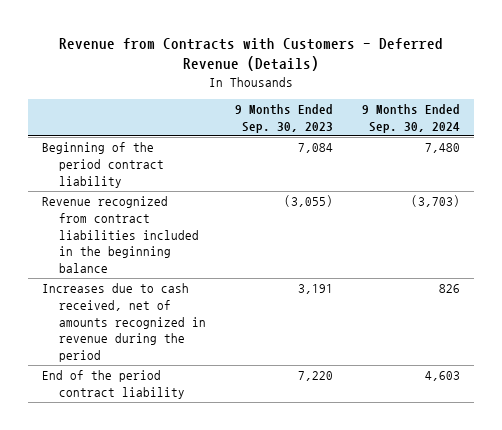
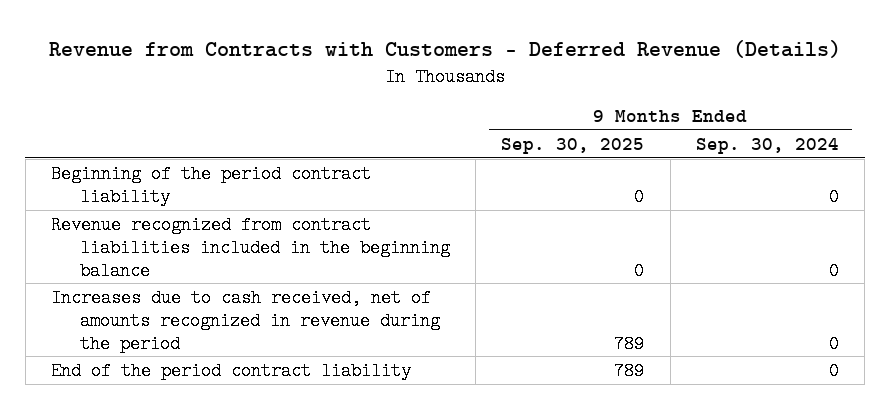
[234,103,333,133] 9 Months Ended Sep. 30, 2023 -> none
none -> [501,137,645,154] Sep. 30, 2025
[424,143,460,154] 7,480 -> [828,187,839,206] 0
[410,195,460,208] (3,703) -> [828,261,839,280] 0
[438,284,460,294] 826 -> [828,334,839,353] 0
[424,371,460,382] 4,603 -> [828,361,839,380] 0

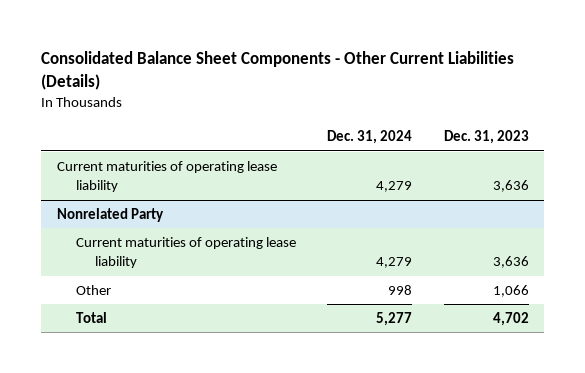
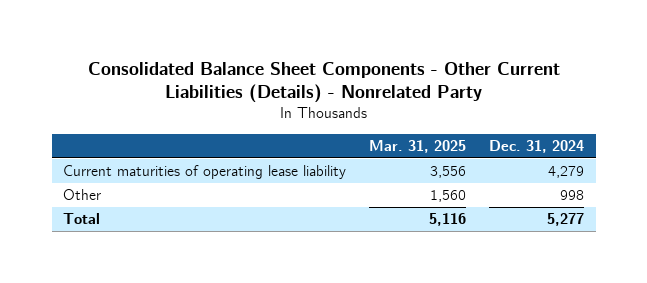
[40,50,514,91] Consolidated Balance Sheet Components - Other Current Liabilities (Details) -> [87,61,560,104] Consolidated Balance Sheet Components - Other Current Liabilities (Details) - Nonrelated Party
[443,130,529,145] Dec. 31, 2023 -> none
none -> [369,139,467,153] Mar. 31, 2025
[56,208,164,223] Nonrelated Party -> none
[75,237,296,269] Current maturities of operating lease liability -> none

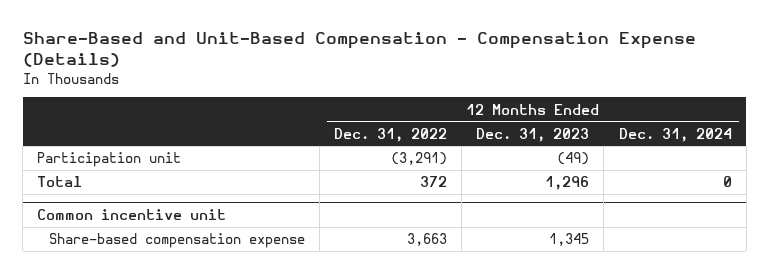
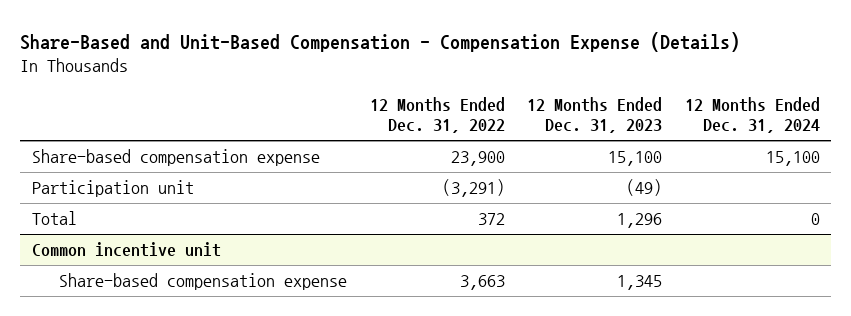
none -> [31,149,320,167] Share-based compensation expense

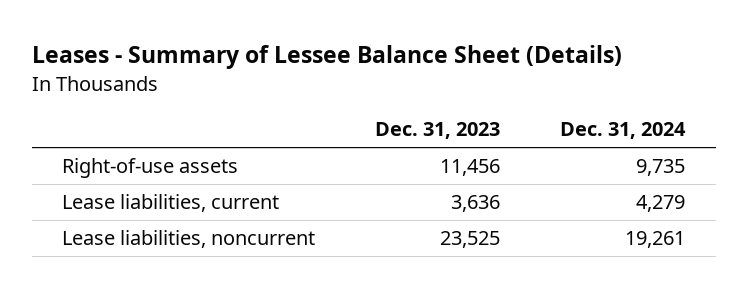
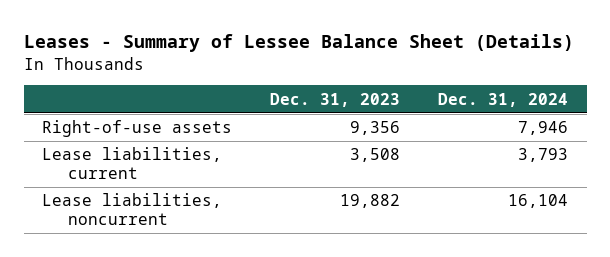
[440,159,501,177] 11,456 -> [350,121,401,136] 9,356
[636,159,686,177] 9,735 -> [517,121,568,136] 7,946
[451,195,501,213] 3,636 -> [350,148,401,163] 3,508
[636,195,686,213] 4,279 -> [517,148,568,163] 3,793
[440,231,501,249] 23,525 -> [340,194,401,209] 19,882
[625,231,686,249] 19,261 -> [507,194,568,209] 16,104

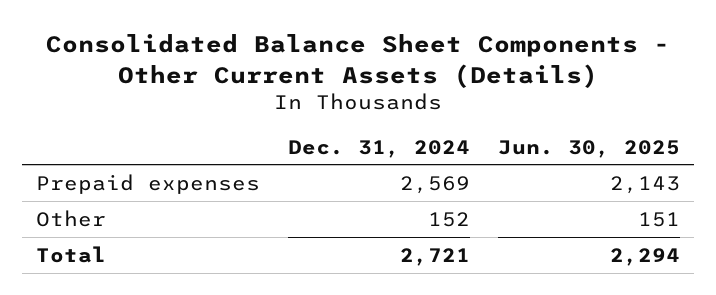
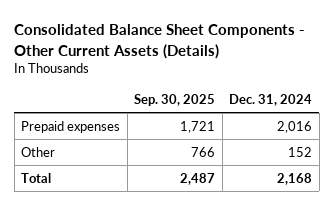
[498,139,681,158] Jun. 30, 2025 -> none
none -> [134,94,216,107] Sep. 30, 2025
[400,175,471,194] 2,569 -> [277,120,313,133] 2,016
[400,247,471,266] 2,721 -> [277,172,313,185] 2,168

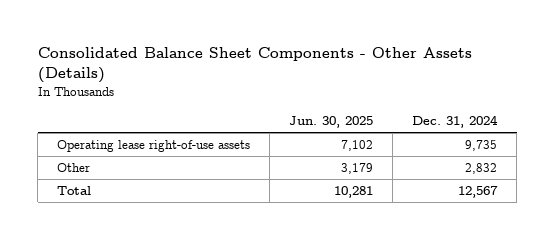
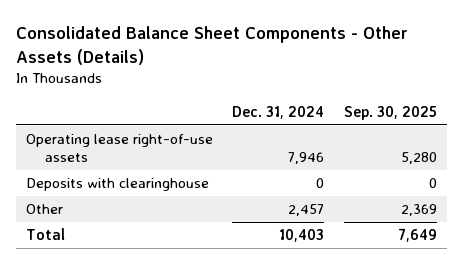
[289,116,374,129] Jun. 30, 2025 -> none
none -> [344,105,438,120] Sep. 30, 2025
[465,140,498,152] 9,735 -> [288,152,325,165] 7,946
none -> [25,178,209,192] Deposits with clearinghouse
[465,163,498,175] 2,832 -> [288,204,325,217] 2,457
[458,186,499,199] 12,567 -> [279,229,325,243] 10,403

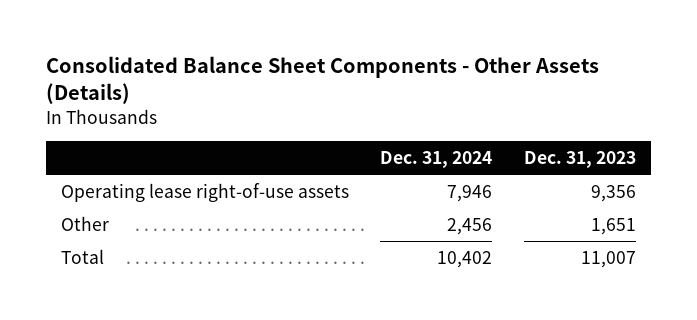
[344,105,438,120] Sep. 30, 2025 -> none
none -> [523,151,636,169] Dec. 31, 2023
[25,178,209,192] Deposits with clearinghouse -> none
[288,204,325,217] 2,457 -> [447,217,493,235] 2,456
[279,229,325,243] 10,403 -> [437,250,493,268] 10,402

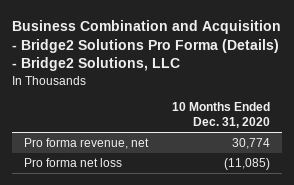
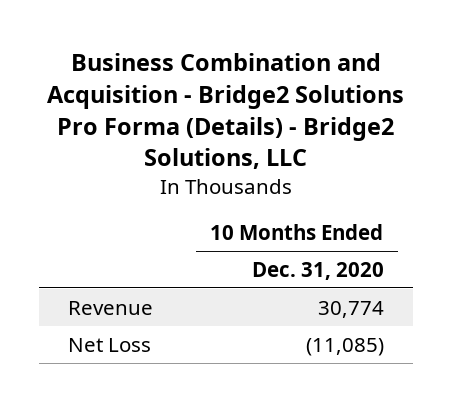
[23,138,149,150] Pro forma revenue, net -> [68,300,154,315] Revenue
[23,158,122,168] Pro forma net loss -> [68,337,152,352] Net Loss

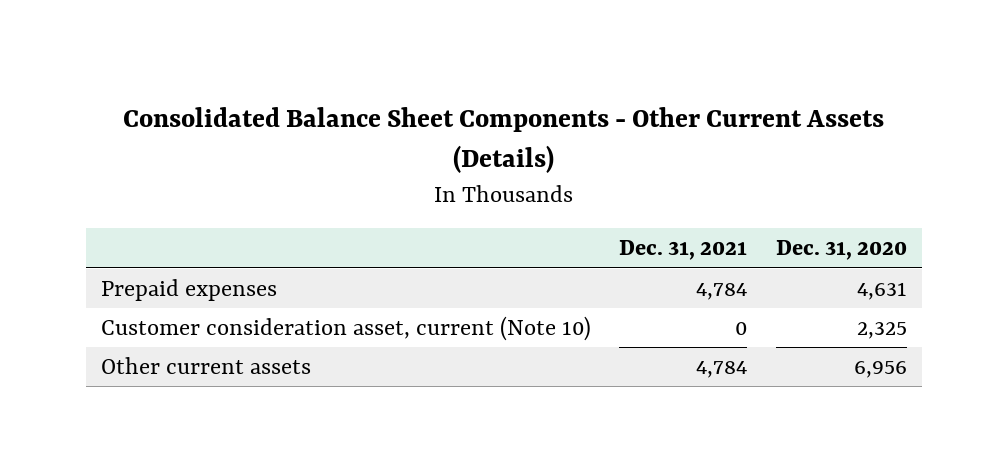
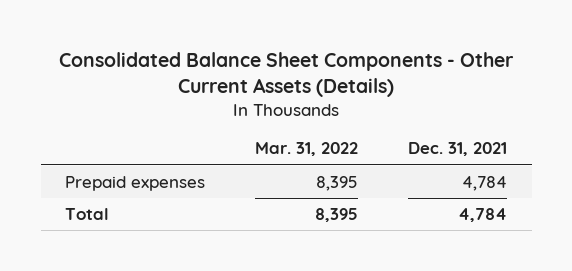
[776,240,908,261] Dec. 31, 2020 -> none
none -> [255,142,359,157] Mar. 31, 2022
[100,316,591,342] Customer consideration asset, current (Note 10) -> none
[100,357,311,375] Other current assets -> [65,208,110,221] Total

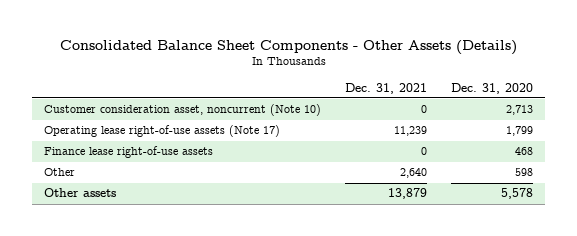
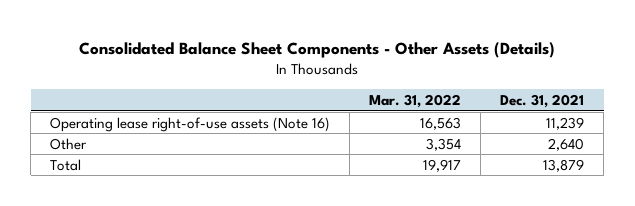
[451,82,534,94] Dec. 31, 2020 -> none
none -> [369,93,462,108] Mar. 31, 2022
[43,104,321,117] Customer consideration asset, noncurrent (Note 10) -> none
[43,146,213,159] Finance lease right-of-use assets -> none
[43,125,280,138] Operating lease right-of-use assets (Note 17) -> [50,116,331,132] Operating lease right-of-use assets (Note 16)
[43,188,116,198] Other assets -> [50,158,82,171] Total

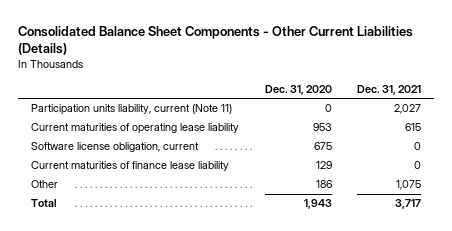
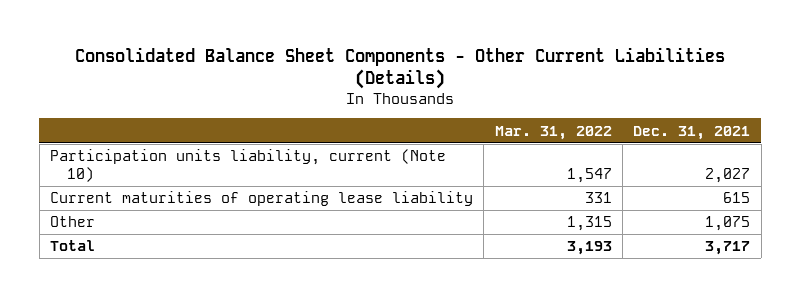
[264,84,332,95] Dec. 31, 2020 -> none
none -> [494,125,612,140] Mar. 31, 2022
[31,104,233,116] Participation units liability, current (Note 11) -> [50,149,447,182] Participation units liability, current (Note 10)
[31,142,200,153] Software license obligation, current -> none
[31,161,230,172] Current maturities of finance lease liability -> none

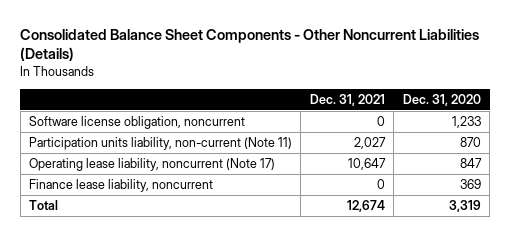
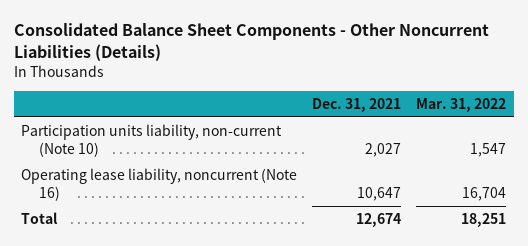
[402,93,481,106] Dec. 31, 2020 -> none
none -> [416,97,507,112] Mar. 31, 2022
[29,116,246,130] Software license obligation, noncurrent -> none
[29,179,214,193] Finance lease liability, noncurrent -> none
[29,137,293,151] Participation units liability, non-current (Note 11) -> [21,124,283,157] Participation units liability, non-current (Note 10)
[29,158,276,172] Operating lease liability, noncurrent (Note 17) -> [21,168,298,201] Operating lease liability, noncurrent (Note 16)

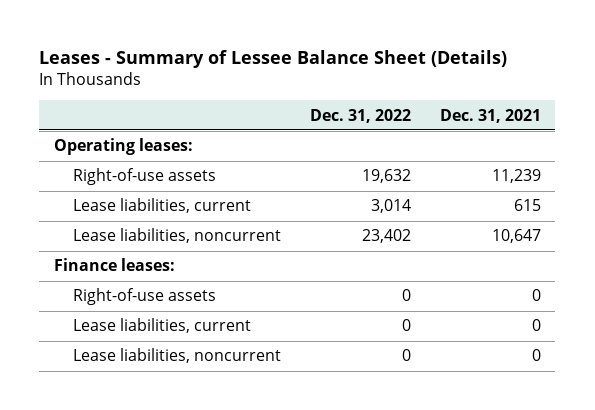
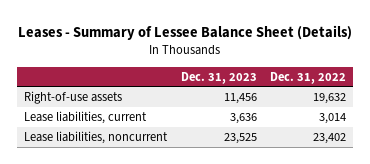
[439,108,541,123] Dec. 31, 2021 -> none
none -> [180,71,257,84] Dec. 31, 2023
[53,138,193,156] Operating leases: -> none
[53,258,175,272] Finance leases: -> none
[72,288,216,306] Right-of-use assets -> none
[72,318,251,334] Lease liabilities, current -> none
[72,348,281,364] Lease liabilities, noncurrent -> none

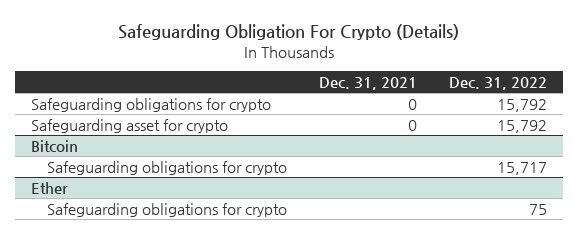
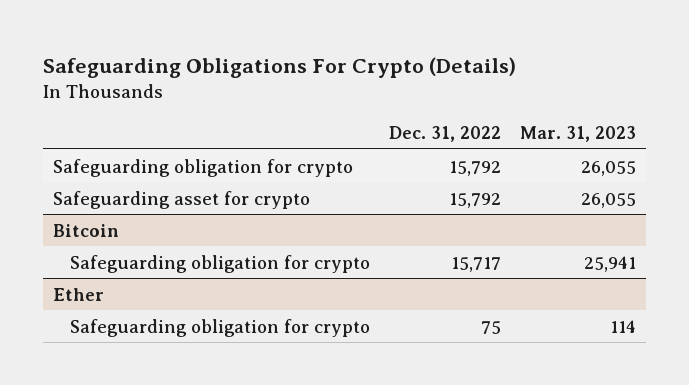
[118,24,460,41] Safeguarding Obligation For Crypto (Details) -> [43,56,517,78] Safeguarding Obligations For Crypto (Details)
[319,76,418,90] Dec. 31, 2021 -> none
none -> [520,126,637,143] Mar. 31, 2023
[31,97,272,112] Safeguarding obligations for crypto -> [53,158,354,177] Safeguarding obligation for crypto
[47,160,288,175] Safeguarding obligations for crypto -> [69,254,370,273] Safeguarding obligation for crypto
[47,202,288,217] Safeguarding obligations for crypto -> [69,318,370,337] Safeguarding obligation for crypto

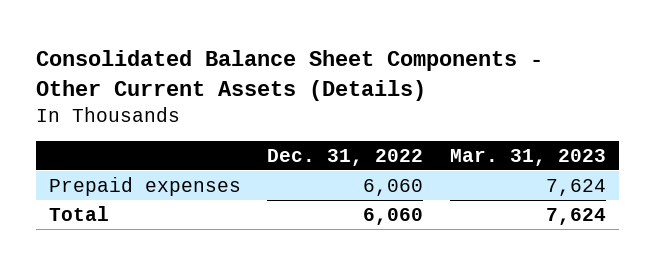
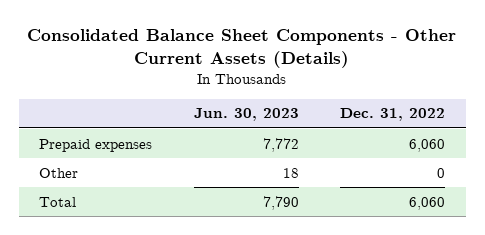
[449,148,606,166] Mar. 31, 2023 -> none
none -> [193,108,299,122] Jun. 30, 2023
none -> [39,167,79,178] Other

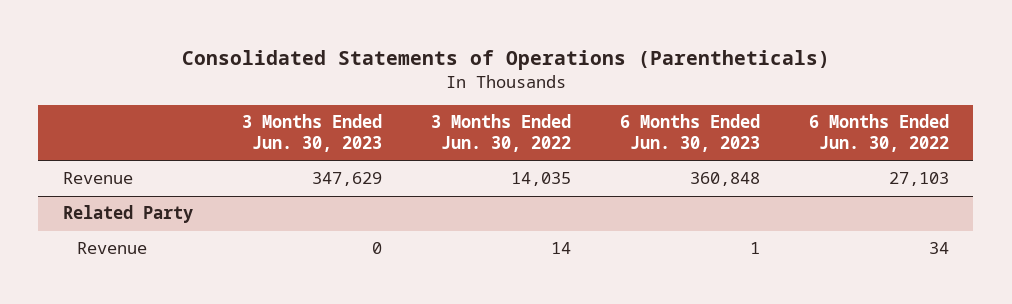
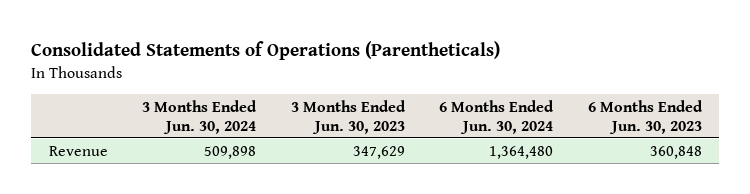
[430,113,571,152] 3 Months Ended Jun. 30, 2022 -> none
[808,113,949,152] 6 Months Ended Jun. 30, 2022 -> none
none -> [142,99,258,134] 3 Months Ended Jun. 30, 2024
none -> [439,99,555,134] 6 Months Ended Jun. 30, 2024
[62,205,193,224] Related Party -> none
[76,242,147,255] Revenue -> none

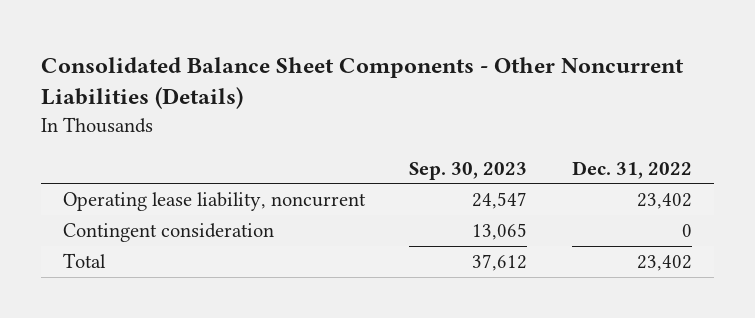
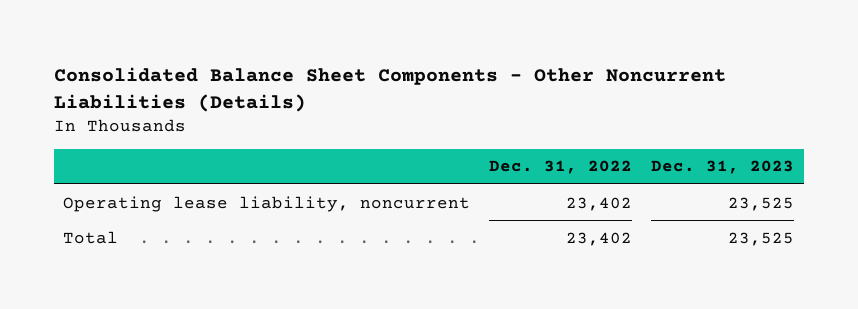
[409,161,528,180] Sep. 30, 2023 -> none
none -> [651,160,795,175] Dec. 31, 2023
[63,223,275,243] Contingent consideration -> none

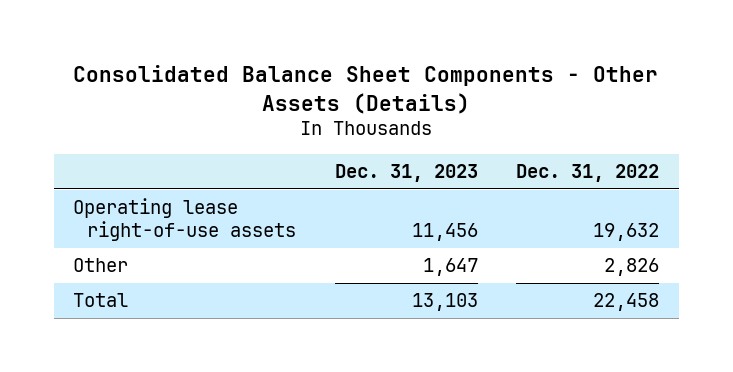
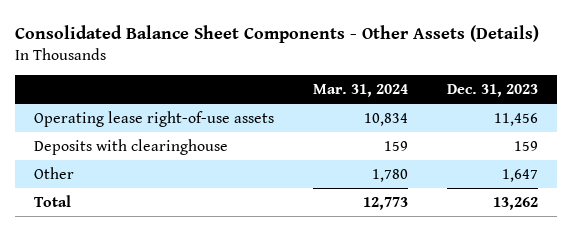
[516,163,660,182] Dec. 31, 2022 -> none
none -> [313,84,409,98] Mar. 31, 2024
none -> [34,138,229,155] Deposits with clearinghouse
[411,293,478,312] 13,103 -> [492,196,538,210] 13,262

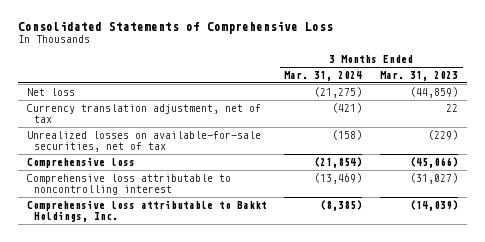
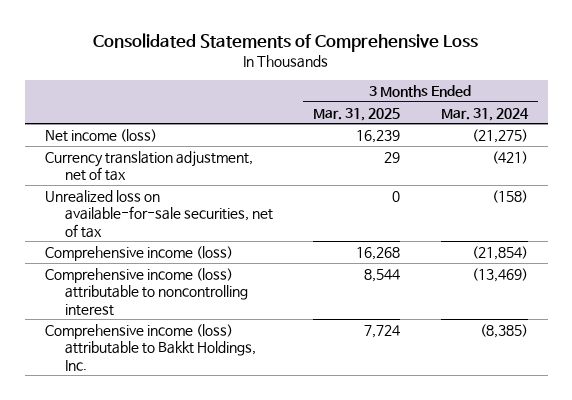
[380,70,459,81] Mar. 31, 2023 -> none
none -> [313,107,401,121] Mar. 31, 2025
[26,87,75,96] Net loss -> [44,128,157,142] Net income (loss)
[26,130,261,152] Unrealized losses on available-for-sale securities, net of tax -> [44,189,274,238] Unrealized loss on available-for-sale securities, net of tax
[26,156,135,168] Comprehensive loss -> [44,245,233,261] Comprehensive income (loss)
[26,173,231,195] Comprehensive loss attributable to noncontrolling interest -> [44,267,249,316] Comprehensive income (loss) attributable to noncontrolling interest
[26,199,267,222] Comprehensive loss attributable to Bakkt Holdings, Inc. -> [44,323,257,371] Comprehensive income (loss) attributable to Bakkt Holdings, Inc.

